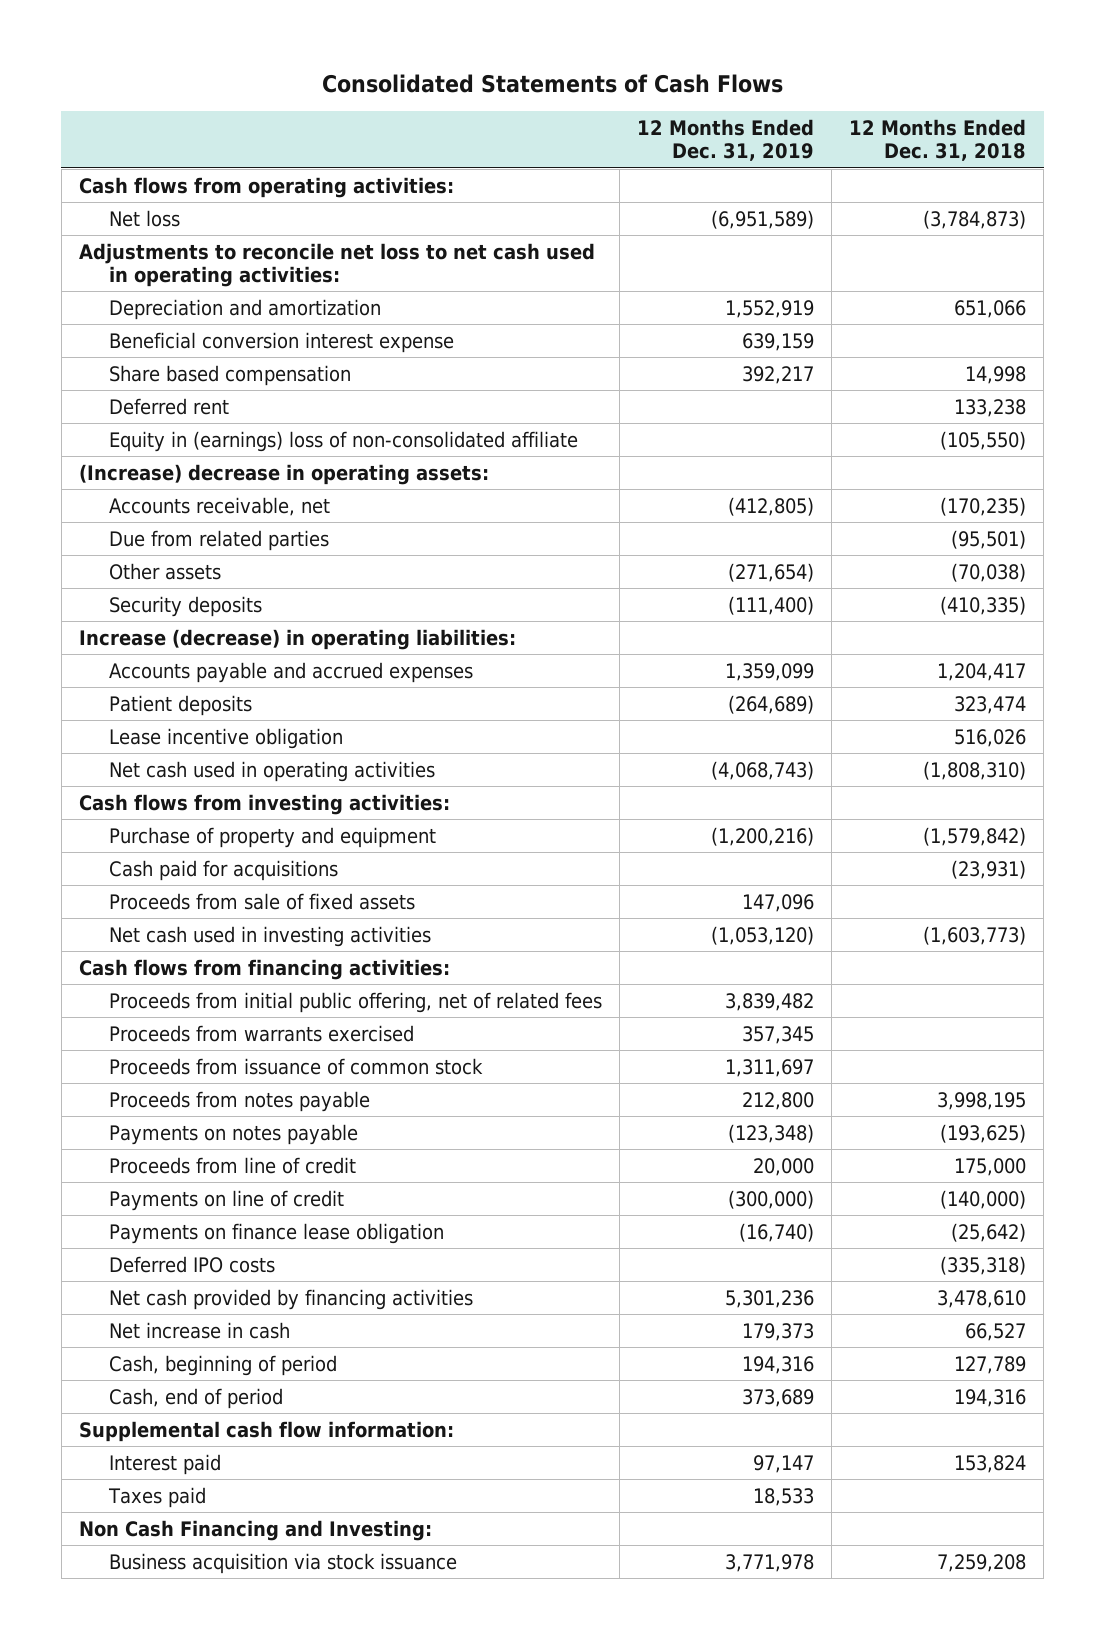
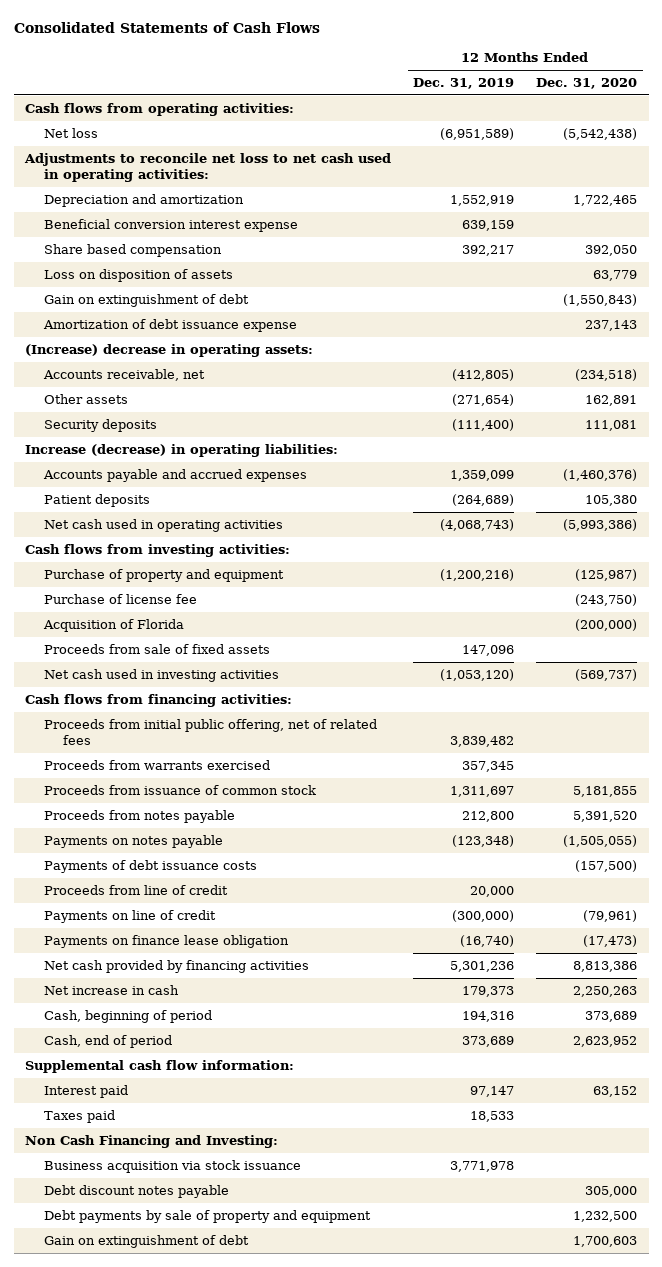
[849,119,1027,162] 12 Months Ended Dec. 31, 2018 -> none
none -> [536,78,638,90] Dec. 31, 2020
[109,397,230,415] Deferred rent -> none
[109,430,579,452] Equity in (earnings) loss of non-consolidated affiliate -> none
none -> [43,268,233,282] Loss on disposition of assets
none -> [43,293,249,307] Gain on extinguishment of debt
none -> [42,318,297,332] Amortization of debt issuance expense
[109,529,330,551] Due from related parties -> none
[109,727,344,749] Lease incentive obligation -> none
none -> [43,593,197,604] Purchase of license fee
[109,859,339,881] Cash paid for acquisitions -> [42,618,184,632] Acquisition of Florida
none -> [43,859,257,873] Payments of debt issuance costs
[109,1255,276,1273] Deferred IPO costs -> none
none -> [43,1184,229,1198] Debt discount notes payable
none -> [43,1209,371,1223] Debt payments by sale of property and equipment
none -> [43,1234,249,1248] Gain on extinguishment of debt

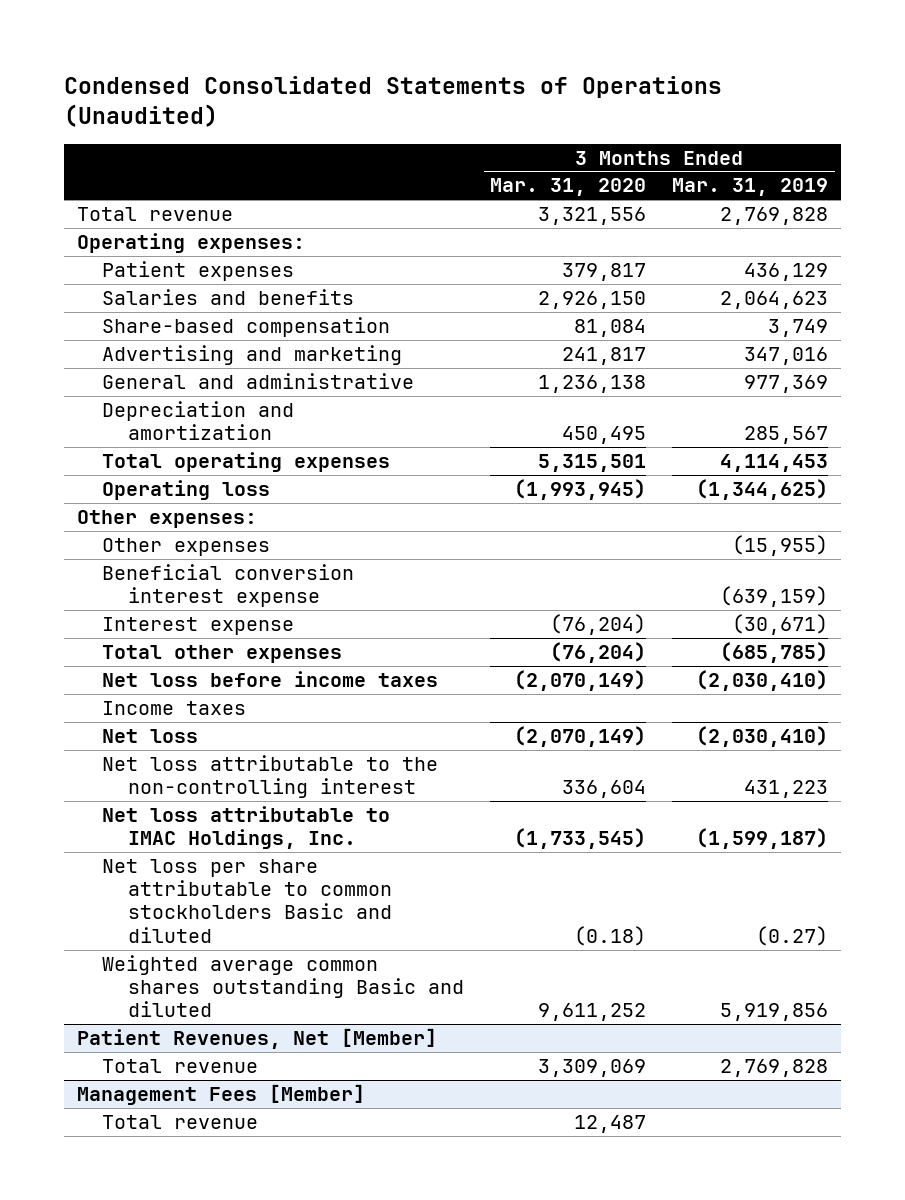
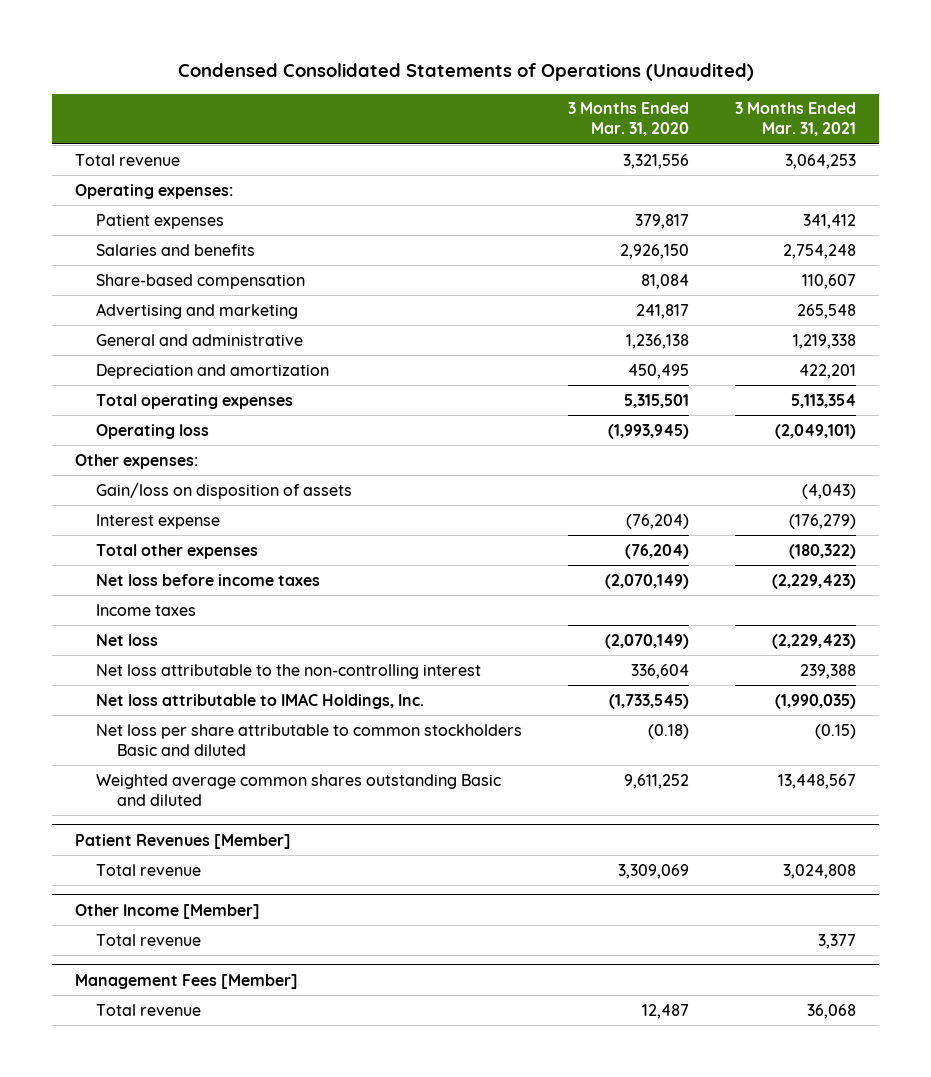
[672,178,829,197] Mar. 31, 2019 -> none
none -> [734,102,856,137] 3 Months Ended Mar. 31, 2021
[102,538,271,557] Other expenses -> none
[102,564,355,608] Beneficial conversion interest expense -> none
none -> [95,481,352,499] Gain/loss on disposition of assets
[76,1028,437,1050] Patient Revenues, Net [Member] -> [75,833,292,849] Patient Revenues [Member]
none -> [75,903,261,919] Other Income [Member]
none -> [95,933,201,946] Total revenue

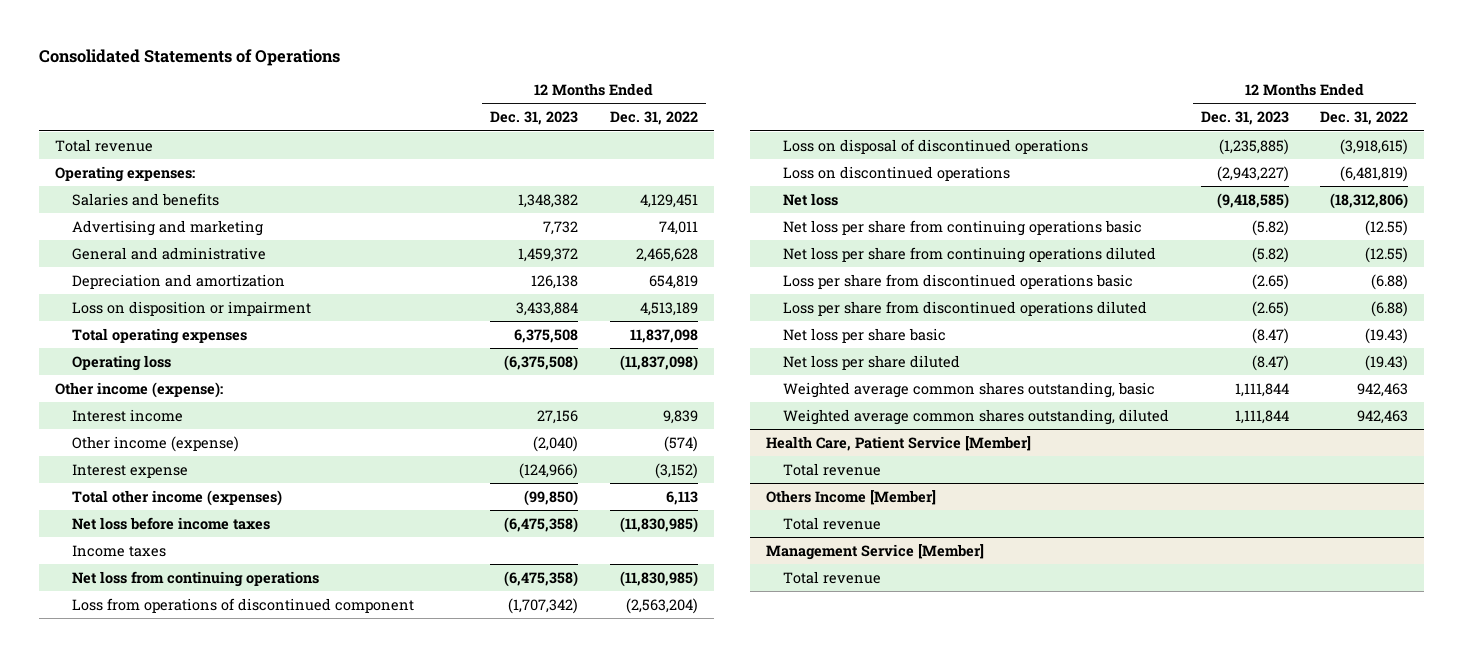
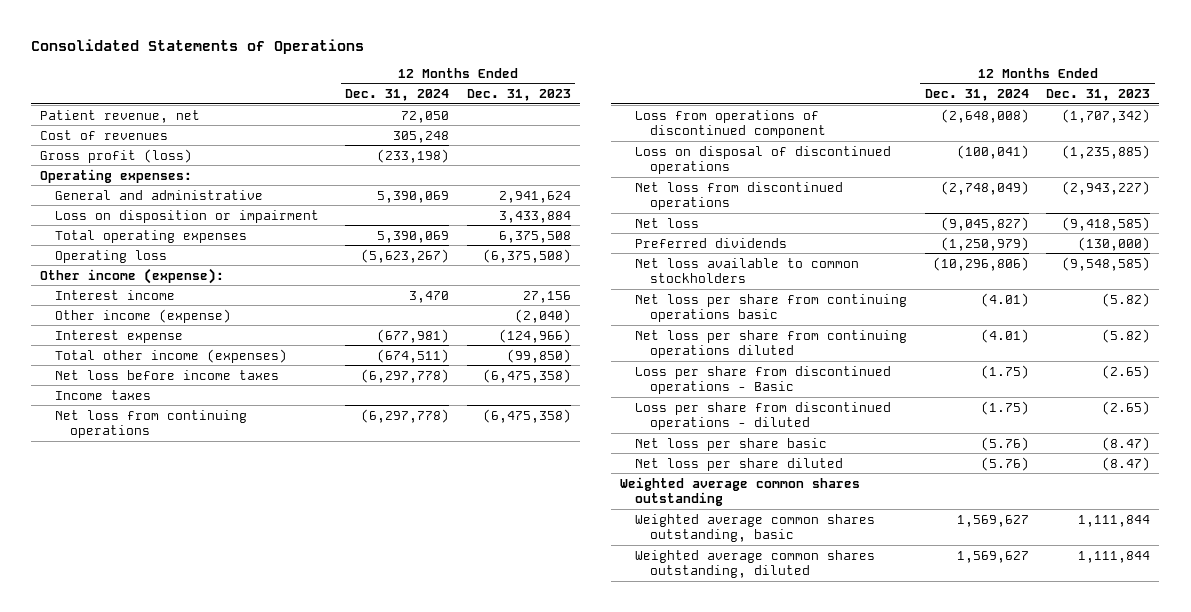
[609,111,698,126] Dec. 31, 2022 -> none
none -> [344,89,449,102] Dec. 31, 2024
[54,138,153,152] Total revenue -> [40,109,201,123] Patient revenue, net
none -> [40,129,169,140] Cost of revenues
none -> [40,148,193,163] Gross profit (loss)
[72,192,220,206] Salaries and benefits -> none
[72,219,264,236] Advertising and marketing -> none
[72,273,286,289] Depreciation and amortization -> none
[517,247,578,262] 1,459,372 -> [498,190,571,203] 2,941,624
[782,165,1010,181] Loss on discontinued operations -> [634,181,843,210] Net loss from discontinued operations
none -> [634,237,787,248] Preferred dividends
none -> [634,257,859,283] Net loss available to common stockholders
[782,273,1133,289] Loss per share from discontinued operations basic -> [634,365,891,394] Loss per share from discontinued operations - Basic
[782,300,1147,316] Loss per share from discontinued operations diluted -> [634,401,891,430] Loss per share from discontinued operations - diluted
none -> [619,476,860,506] Weighted average common shares outstanding
[765,435,1031,451] Health Care, Patient Service [Member] -> none
[782,462,881,476] Total revenue -> none
[765,489,936,505] Others Income [Member] -> none
[782,516,881,530] Total revenue -> none
[765,543,984,560] Management Service [Member] -> none
[782,570,881,584] Total revenue -> none

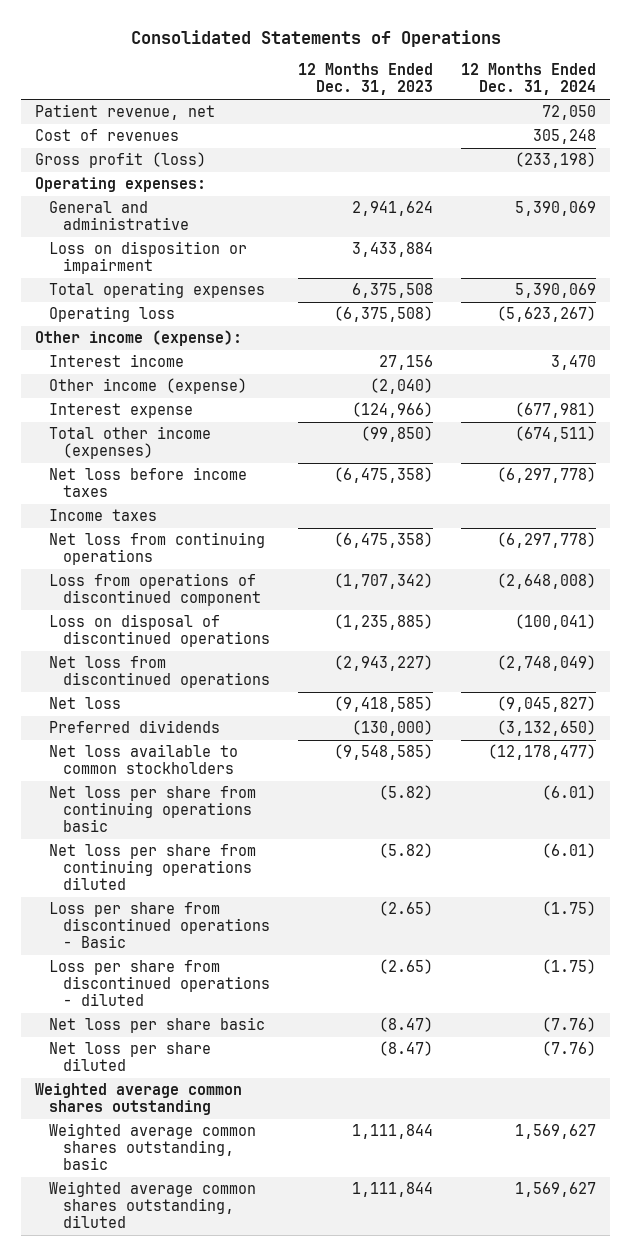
[940,236,1029,251] (1,250,979) -> [497,720,597,737] (3,132,650)
[932,256,1029,271] (10,296,806) -> [488,744,597,761] (12,178,477)
[980,292,1029,307] (4.01) -> [542,785,597,801] (6.01)
[980,328,1029,343] (4.01) -> [542,843,597,859] (6.01)
[980,436,1029,451] (5.76) -> [542,1017,597,1033] (7.76)
[980,456,1029,471] (5.76) -> [542,1041,597,1057] (7.76)

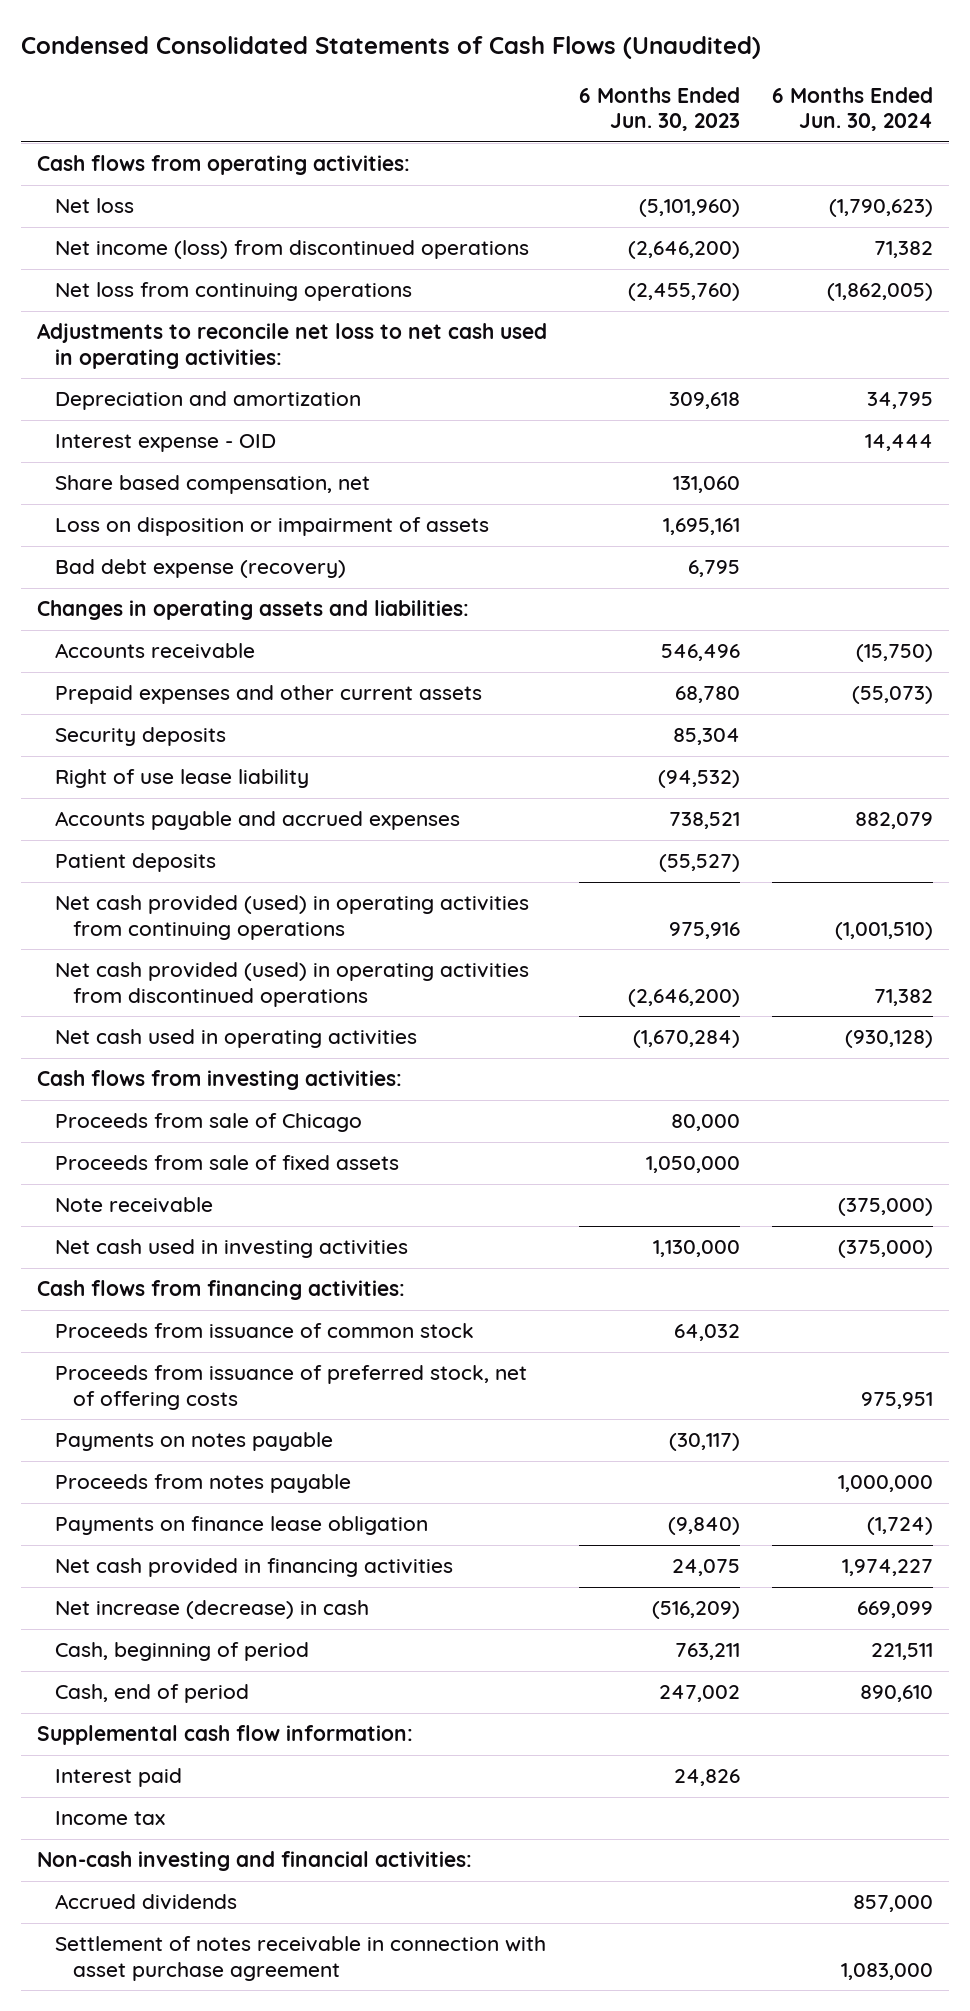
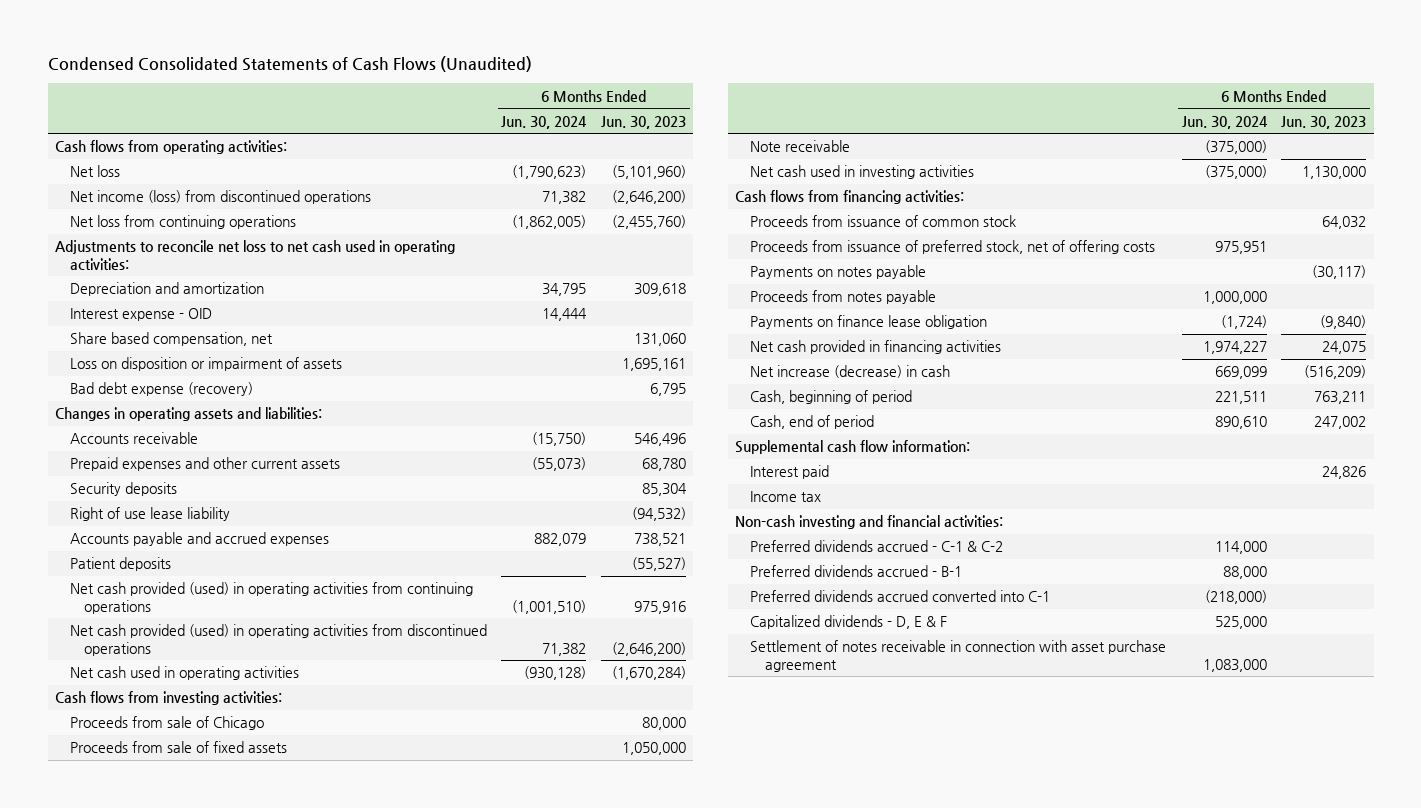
[55,1894,238,1911] Accrued dividends -> [750,540,1004,553] Preferred dividends accrued - C-1 & C-2
[853,1895,934,1913] 857,000 -> [1214,541,1267,555] 114,000
none -> [750,565,963,578] Preferred dividends accrued - B-1
none -> [750,590,1051,603] Preferred dividends accrued converted into C-1
none -> [750,615,948,630] Capitalized dividends - D, E & F

